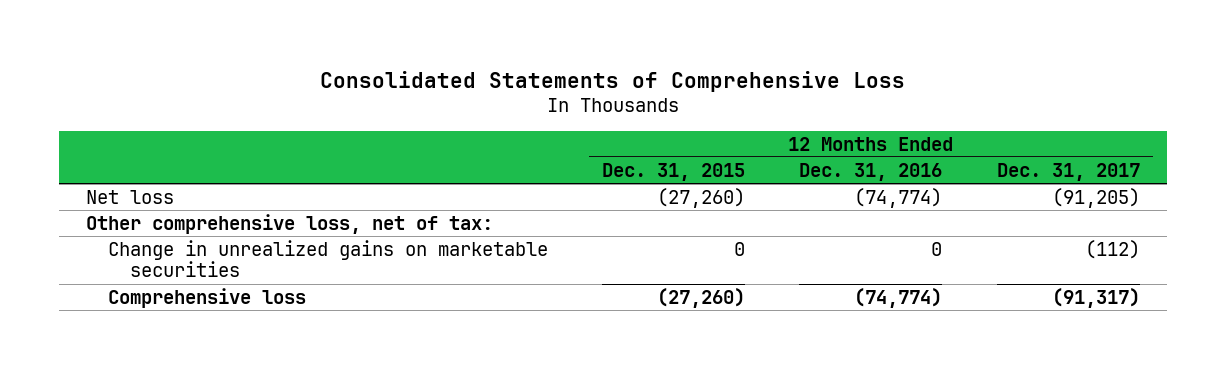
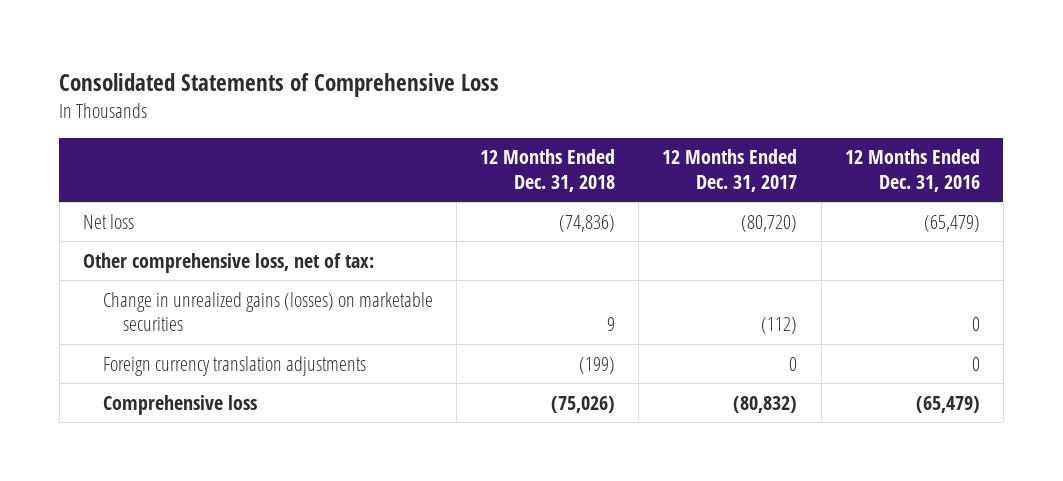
[602,162,746,181] Dec. 31, 2015 -> none
none -> [480,149,616,192] 12 Months Ended Dec. 31, 2018
[854,187,943,208] (74,774) -> [923,214,980,232] (65,479)
[1051,187,1140,208] (91,205) -> [741,214,798,232] (80,720)
[108,239,549,278] Change in unrealized gains on marketable securities -> [102,291,433,332] Change in unrealized gains (losses) on marketable securities
none -> [102,355,366,376] Foreign currency translation adjustments
[854,287,943,308] (74,774) -> [915,395,980,413] (65,479)
[1051,287,1140,308] (91,317) -> [733,395,798,413] (80,832)

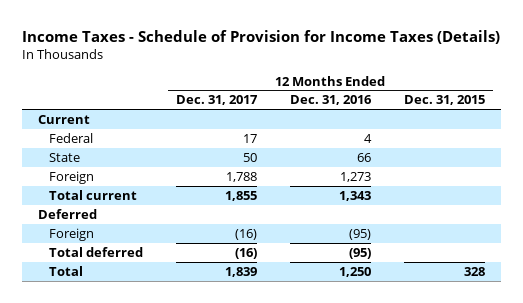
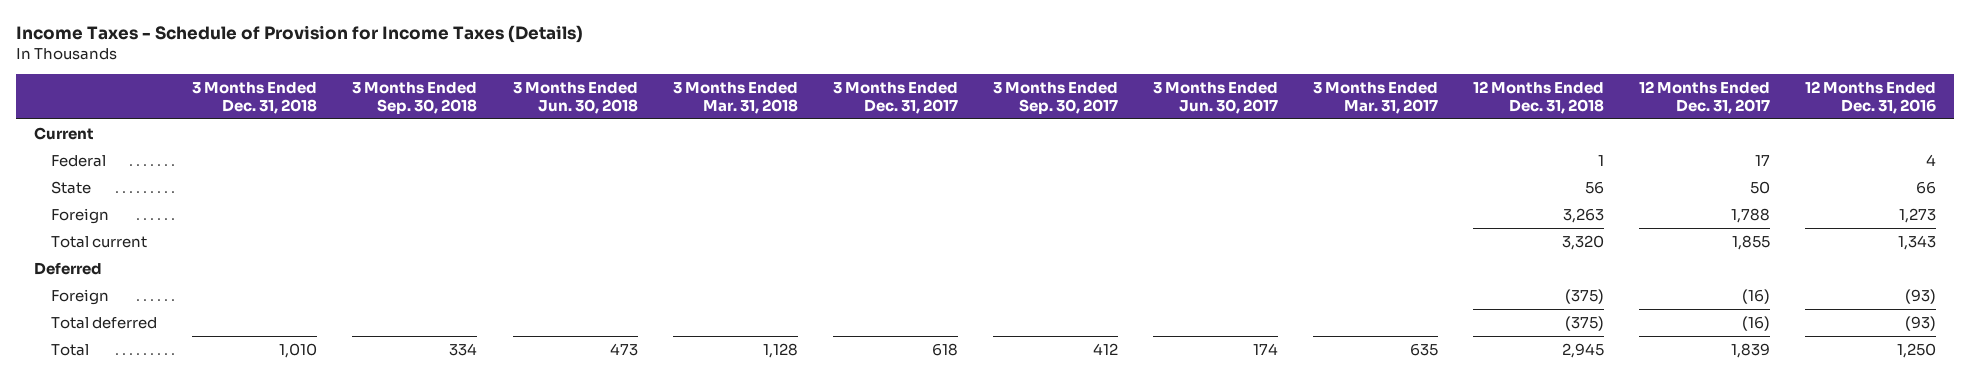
[403,95,485,106] Dec. 31, 2015 -> none
none -> [192,81,318,114] 3 Months Ended Dec. 31, 2018
none -> [352,81,478,114] 3 Months Ended Sep. 30, 2018
none -> [512,81,638,114] 3 Months Ended Jun. 30, 2018
none -> [672,81,798,114] 3 Months Ended Mar. 31, 2018
none -> [832,81,958,114] 3 Months Ended Dec. 31, 2017
none -> [992,81,1118,114] 3 Months Ended Sep. 30, 2017
none -> [1152,81,1278,114] 3 Months Ended Jun. 30, 2017
none -> [1312,81,1438,114] 3 Months Ended Mar. 31, 2017
none -> [1473,80,1605,114] 12 Months Ended Dec. 31, 2018
[348,228,371,240] (95) -> [1905,288,1937,304] (93)
[348,247,371,259] (95) -> [1905,315,1937,331] (93)

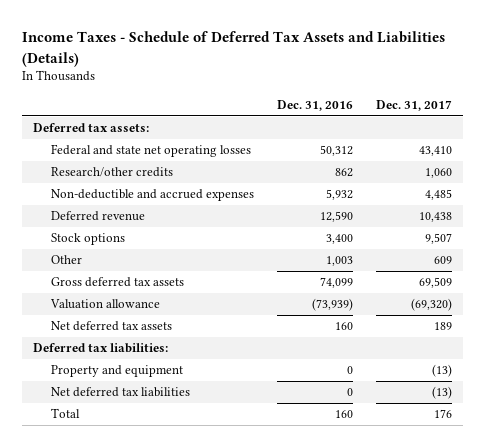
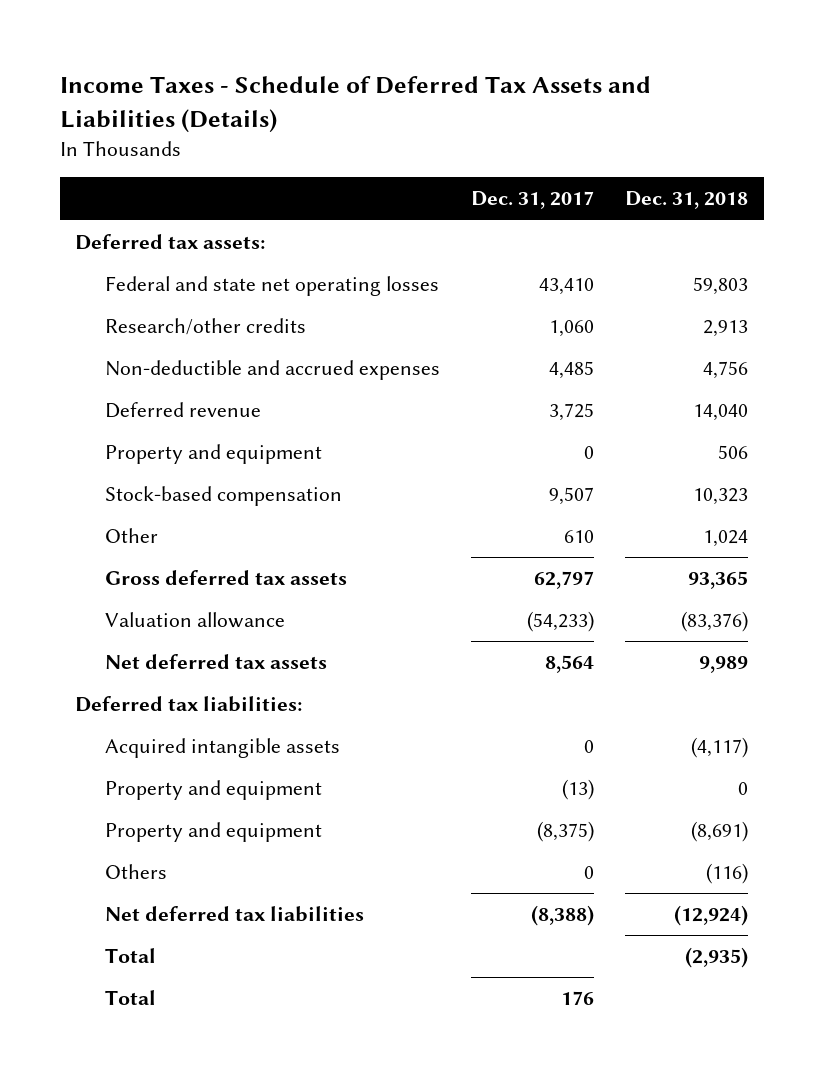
[276,99,353,111] Dec. 31, 2016 -> none
none -> [625,191,749,210] Dec. 31, 2018
[418,212,452,223] 10,438 -> [549,403,595,422] 3,725
none -> [104,444,322,465] Property and equipment
[50,233,125,246] Stock options -> [104,486,342,507] Stock-based compensation
[433,256,452,265] 609 -> [564,530,595,544] 610
[418,277,452,289] 69,509 -> [534,571,595,590] 62,797
[410,298,452,312] (69,320) -> [527,611,595,633] (54,233)
[433,322,452,331] 189 -> [545,655,595,674] 8,564
none -> [104,738,340,759] Acquired intangible assets
none -> [104,822,322,843] Property and equipment
none -> [104,864,167,880] Others
[431,386,452,400] (13) -> [531,905,595,927] (8,388)
none -> [104,948,156,964] Total

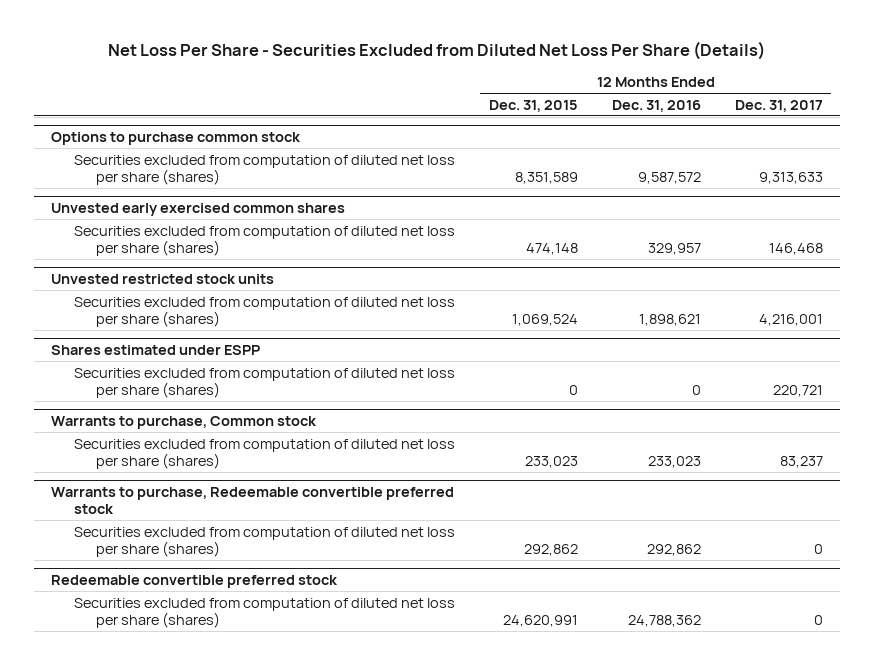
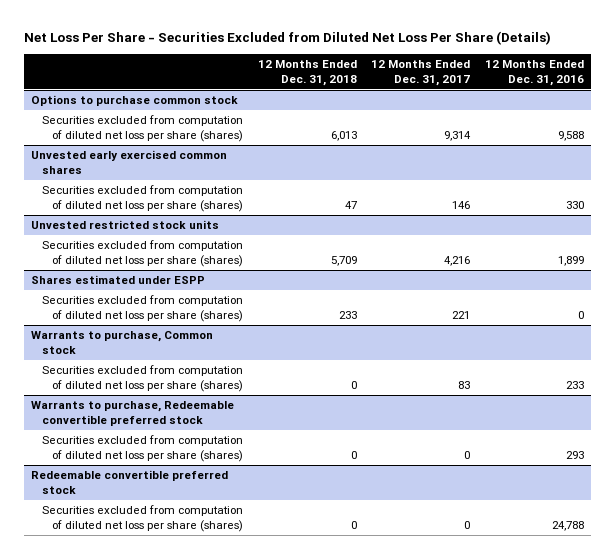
[488,99,578,112] Dec. 31, 2015 -> none
none -> [257,59,357,86] 12 Months Ended Dec. 31, 2018
[637,171,701,184] 9,587,572 -> [557,131,584,142] 9,588
[758,171,823,184] 9,313,633 -> [444,131,472,142] 9,314
[647,242,701,255] 329,957 -> [565,201,584,210] 330
[768,242,823,255] 146,468 -> [452,201,471,210] 146
[638,313,701,326] 1,898,621 -> [557,256,584,267] 1,899
[758,313,823,326] 4,216,001 -> [444,256,471,267] 4,216
[772,384,823,397] 220,721 -> [452,311,471,320] 221
[647,455,701,468] 233,023 -> [565,381,584,390] 233
[779,455,823,468] 83,237 -> [458,381,471,390] 83
[646,543,701,556] 292,862 -> [565,451,584,460] 293
[627,614,701,627] 24,788,362 -> [551,521,584,532] 24,788

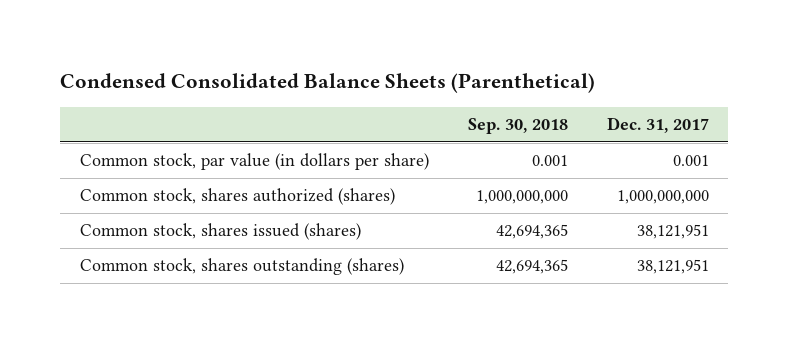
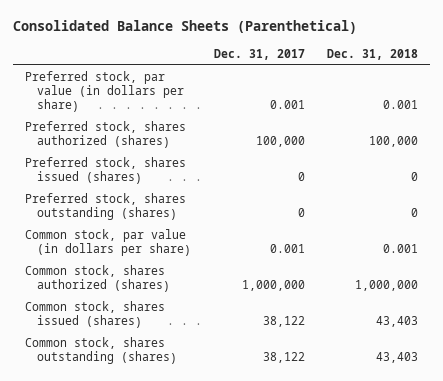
[60,73,596,94] Condensed Consolidated Balance Sheets (Parenthetical) -> [13,20,358,35] Consolidated Balance Sheets (Parenthetical)
[467,118,568,135] Sep. 30, 2018 -> none
none -> [327,49,419,61] Dec. 31, 2018
none -> [24,71,184,113] Preferred stock, par value (in dollars per share)
none -> [24,121,186,149] Preferred stock, shares authorized (shares)
none -> [24,157,186,185] Preferred stock, shares issued (shares)
none -> [24,193,186,221] Preferred stock, shares outstanding (shares)
[616,190,709,205] 1,000,000,000 -> [241,280,305,292] 1,000,000
[636,224,709,240] 38,121,951 -> [262,316,305,328] 38,122
[636,259,709,275] 38,121,951 -> [262,352,305,364] 38,122

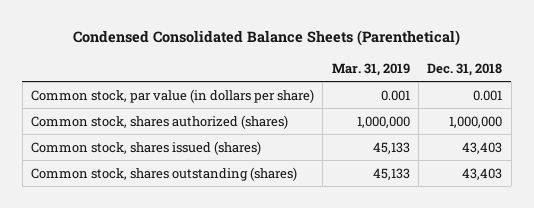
[13,20,358,35] Consolidated Balance Sheets (Parenthetical) -> [72,30,460,47] Condensed Consolidated Balance Sheets (Parenthetical)
[213,49,305,61] Dec. 31, 2017 -> none
none -> [331,62,410,76] Mar. 31, 2019
[24,71,184,113] Preferred stock, par value (in dollars per share) -> none
[24,121,186,149] Preferred stock, shares authorized (shares) -> none
[24,157,186,185] Preferred stock, shares issued (shares) -> none
[24,193,186,221] Preferred stock, shares outstanding (shares) -> none

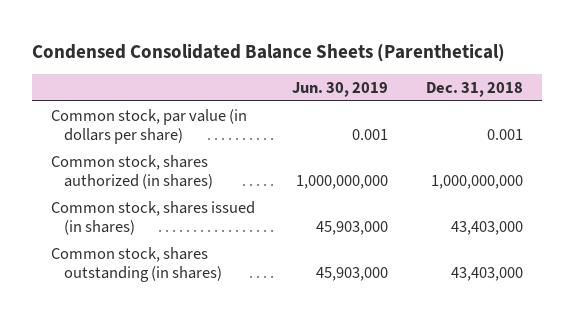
[331,62,410,76] Mar. 31, 2019 -> none
none -> [292,81,389,97] Jun. 30, 2019
[31,114,289,129] Common stock, shares authorized (shares) -> [50,154,214,190] Common stock, shares authorized (in shares)
[449,115,503,128] 1,000,000 -> [430,175,523,190] 1,000,000,000
[31,140,262,155] Common stock, shares issued (shares) -> [50,200,255,236] Common stock, shares issued (in shares)
[462,141,503,154] 43,403 -> [450,221,523,236] 43,403,000
[31,166,298,181] Common stock, shares outstanding (shares) -> [50,246,223,283] Common stock, shares outstanding (in shares)
[462,167,503,180] 43,403 -> [450,267,523,282] 43,403,000

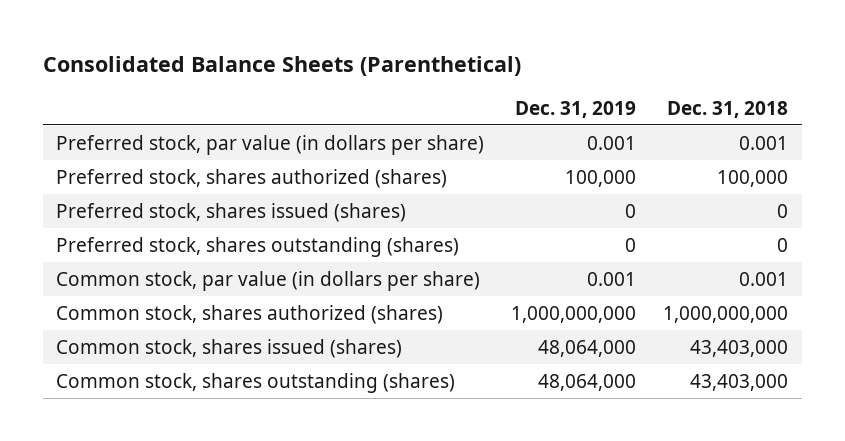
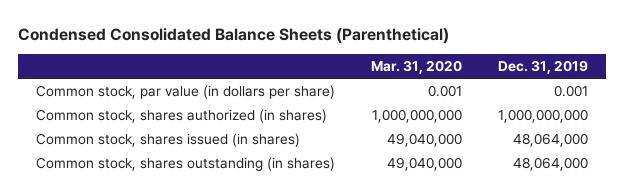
[42,56,521,77] Consolidated Balance Sheets (Parenthetical) -> [18,27,450,44] Condensed Consolidated Balance Sheets (Parenthetical)
[667,100,789,118] Dec. 31, 2018 -> none
none -> [371,59,463,74] Mar. 31, 2020
[56,134,485,155] Preferred stock, par value (in dollars per share) -> none
[56,168,448,188] Preferred stock, shares authorized (shares) -> none
[56,202,407,222] Preferred stock, shares issued (shares) -> none
[56,236,460,257] Preferred stock, shares outstanding (shares) -> none
[56,304,444,324] Common stock, shares authorized (shares) -> [36,109,328,124] Common stock, shares authorized (in shares)
[56,338,403,358] Common stock, shares issued (shares) -> [36,133,301,148] Common stock, shares issued (in shares)
[56,372,456,393] Common stock, shares outstanding (shares) -> [36,157,336,172] Common stock, shares outstanding (in shares)

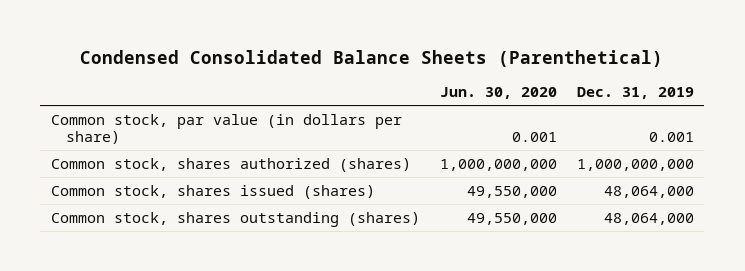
[371,59,463,74] Mar. 31, 2020 -> none
none -> [439,87,557,100] Jun. 30, 2020
[36,109,328,124] Common stock, shares authorized (in shares) -> [50,157,411,172] Common stock, shares authorized (shares)
[36,133,301,148] Common stock, shares issued (in shares) -> [50,184,375,199] Common stock, shares issued (shares)
[36,157,336,172] Common stock, shares outstanding (in shares) -> [50,211,420,227] Common stock, shares outstanding (shares)

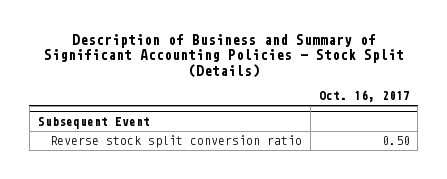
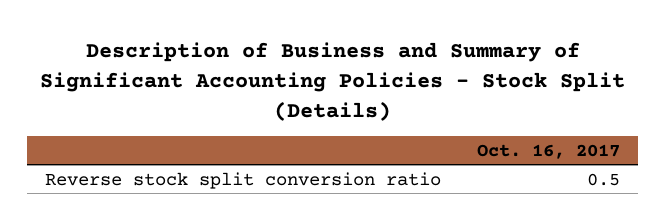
[37,117,150,130] Subsequent Event -> none
[381,136,410,146] 0.50 -> [587,172,621,186] 0.5

